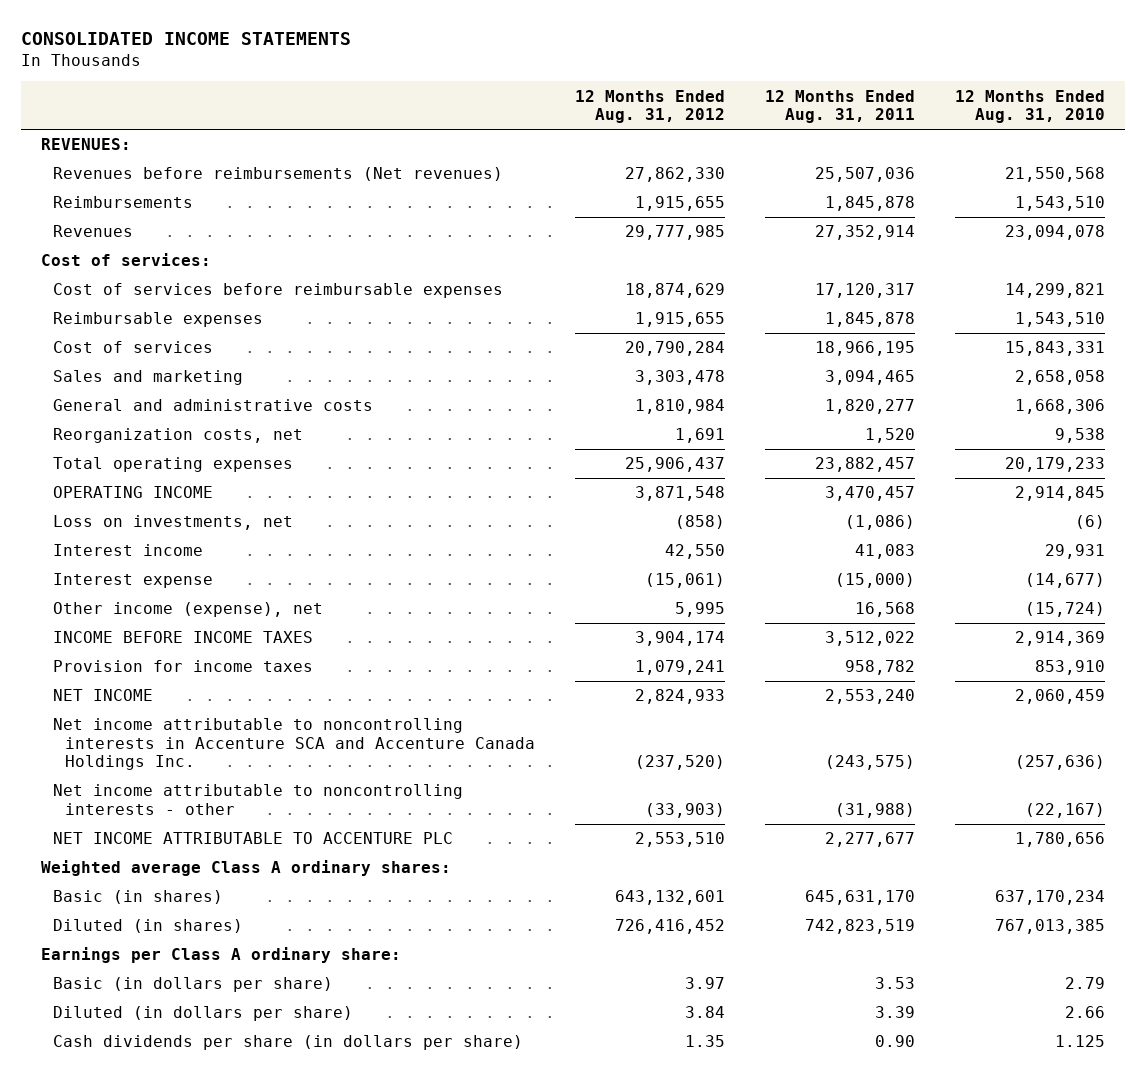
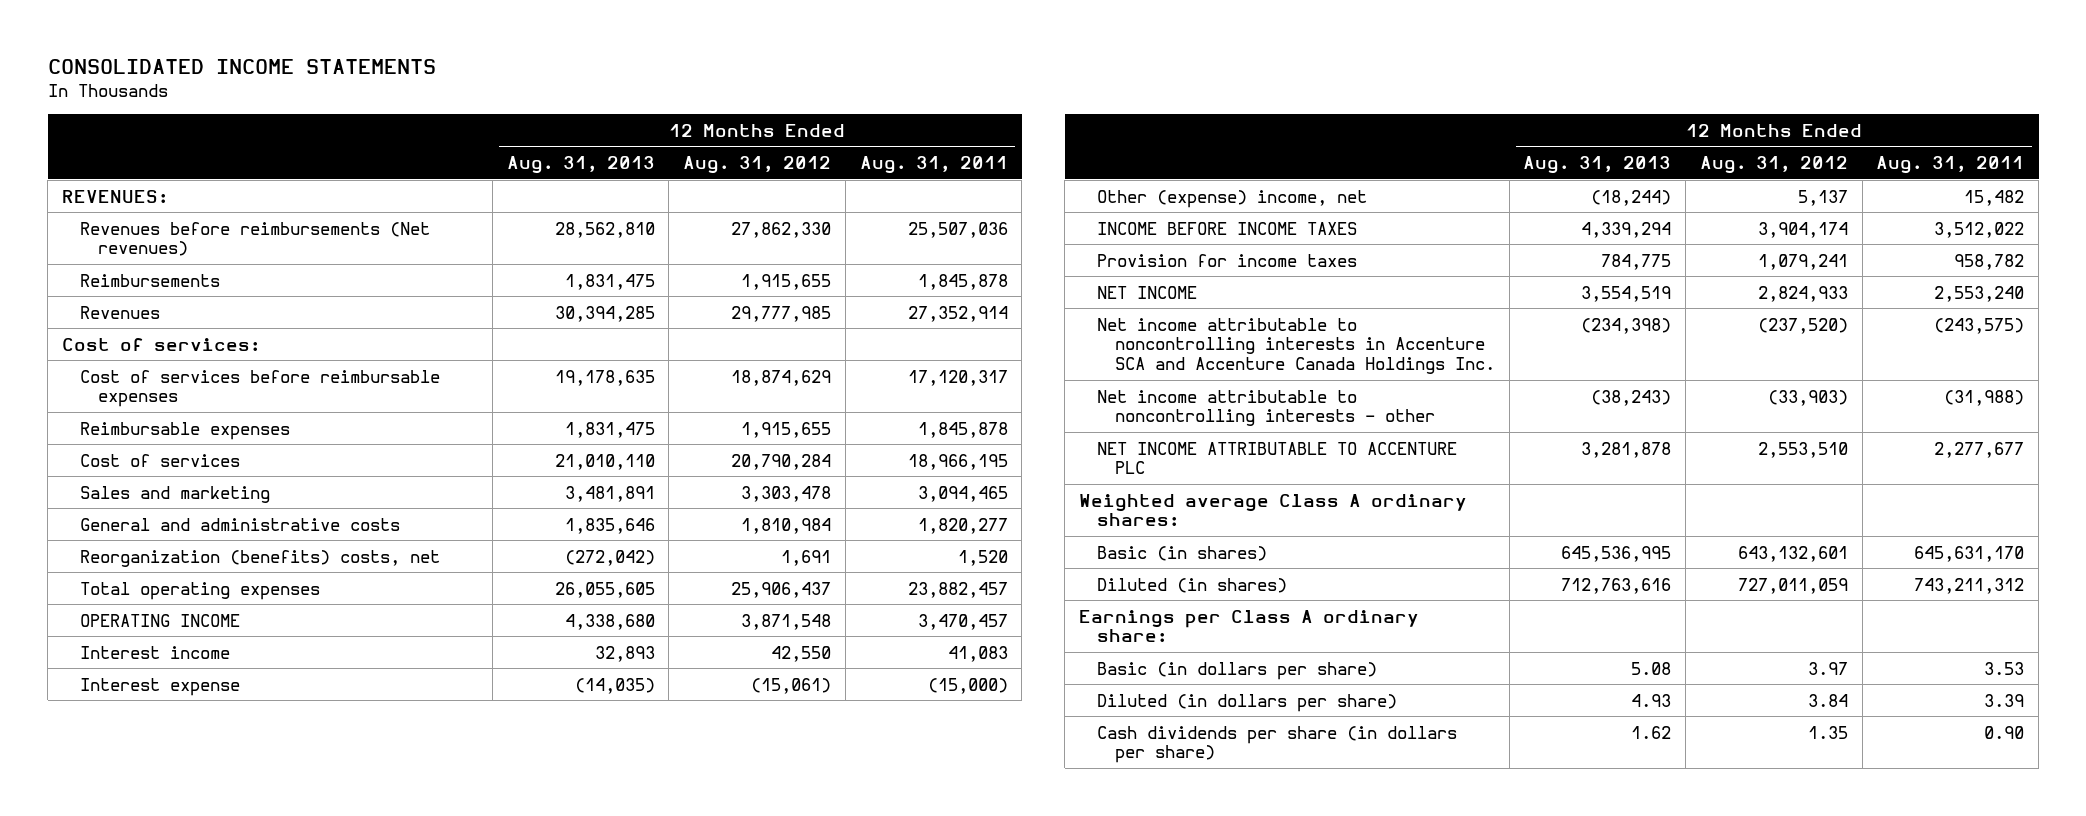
[955,89,1106,124] 12 Months Ended Aug. 31, 2010 -> none
none -> [506,156,655,175] Aug. 31, 2013
[53,428,304,444] Reorganization costs, net -> [80,549,441,567] Reorganization (benefits) costs, net
[53,515,294,531] Loss on investments, net -> none
[53,602,324,618] Other income (expense), net -> [1096,189,1367,208] Other (expense) income, net
[675,602,726,618] 5,995 -> [1797,189,1848,206] 5,137
[855,602,916,618] 16,568 -> [1964,189,2025,206] 15,482
[615,919,726,935] 726,416,452 -> [1737,577,1848,594] 727,011,059
[805,919,916,935] 742,823,519 -> [1914,577,2025,594] 743,211,312

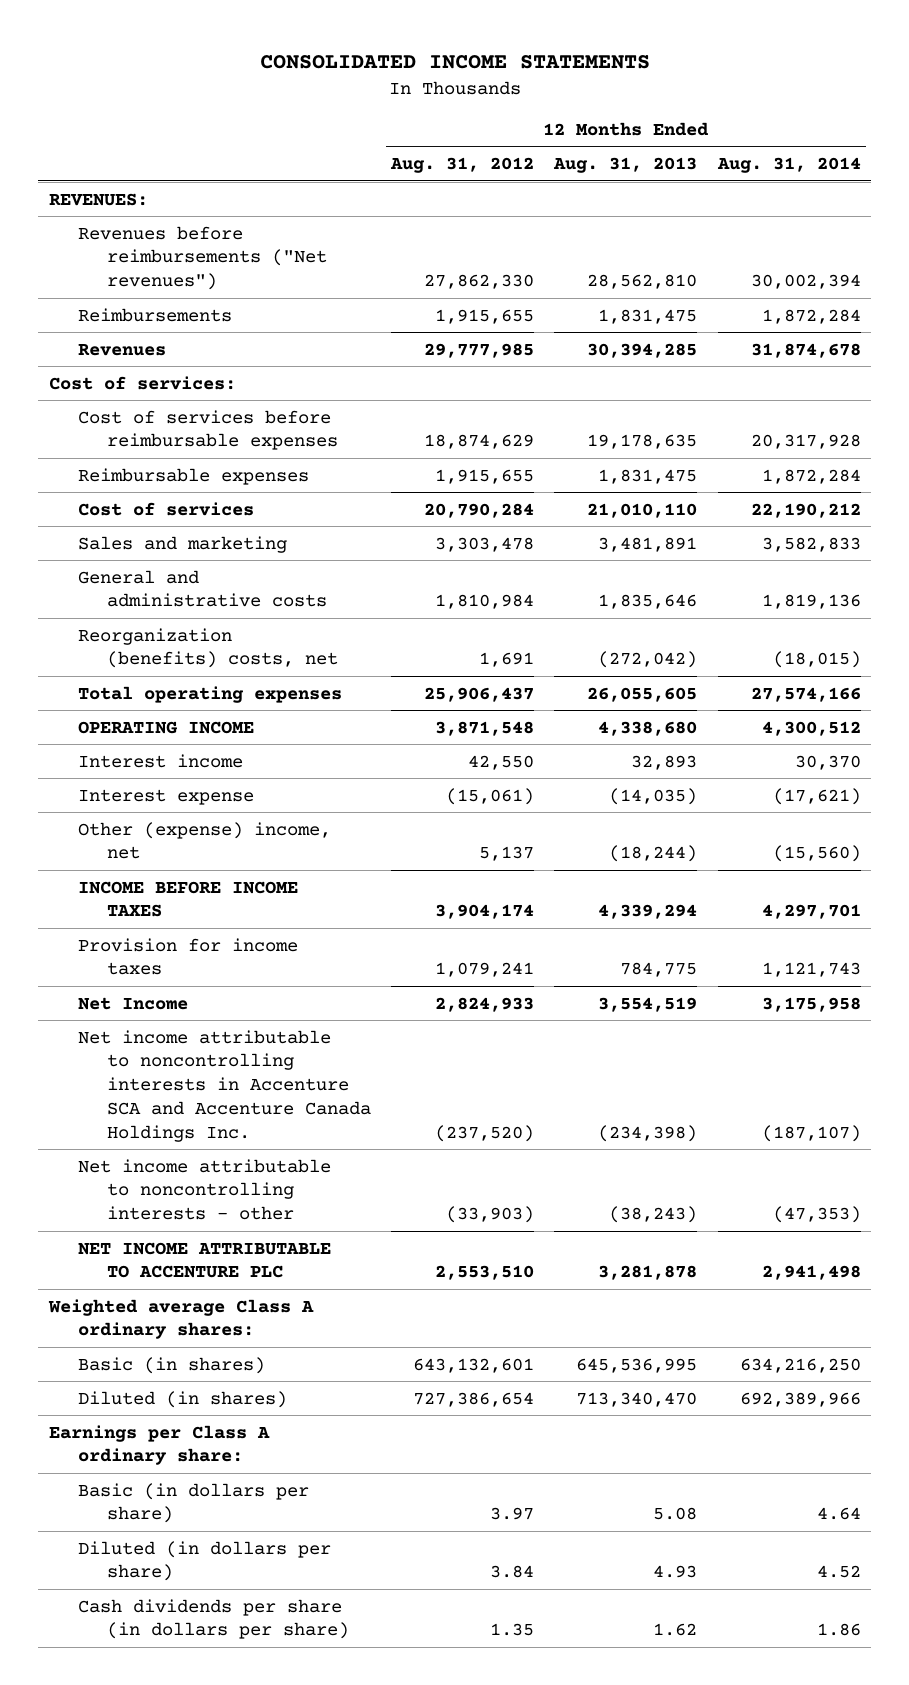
[859,156,1008,175] Aug. 31, 2011 -> none
none -> [716,157,861,174] Aug. 31, 2014
[80,221,431,257] Revenues before reimbursements (Net revenues) -> [77,225,327,291] Revenues before reimbursements ("Net revenues")
[1096,285,1197,299] NET INCOME -> [77,996,188,1010] Net Income
[1561,577,1672,594] 712,763,616 -> [576,1391,698,1407] 713,340,470
[1737,577,1848,594] 727,011,059 -> [412,1391,534,1407] 727,386,654

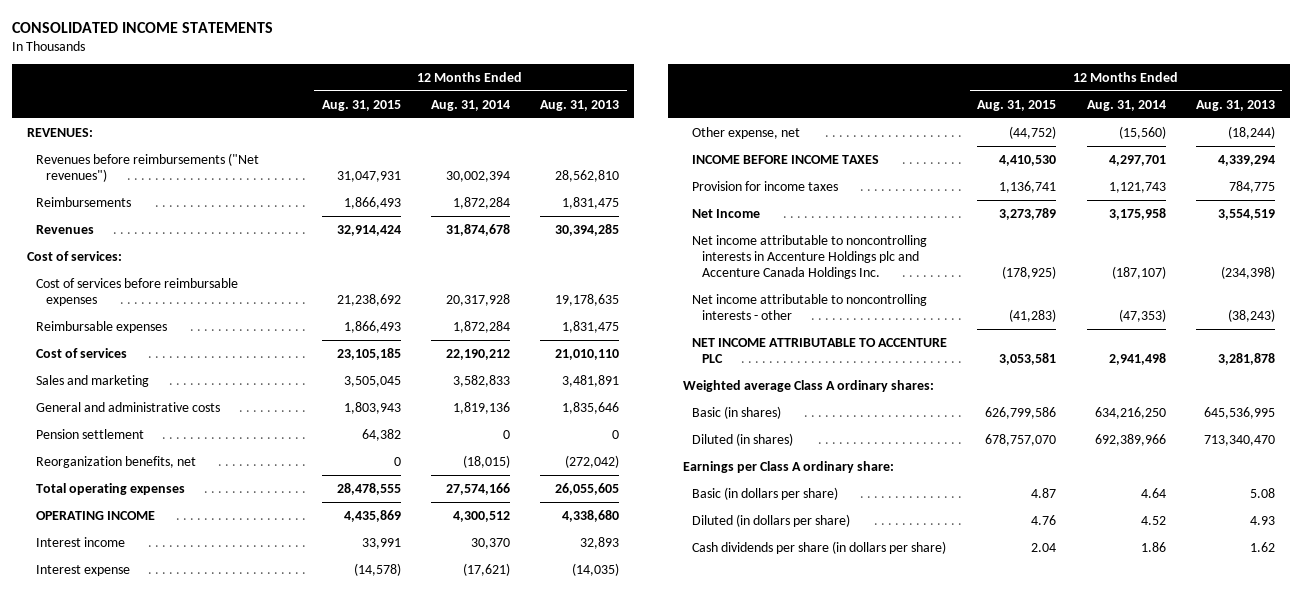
[389,157,534,174] Aug. 31, 2012 -> none
none -> [321,99,401,111] Aug. 31, 2015
none -> [36,428,145,439] Pension settlement
[77,627,338,669] Reorganization (benefits) costs, net -> [36,455,197,468] Reorganization benefits, net
[77,821,331,860] Other (expense) income, net -> [692,126,801,139] Other expense, net
[77,1029,371,1142] Net income attributable to noncontrolling interests in Accenture SCA and Accenture Canada Holdings Inc. -> [692,234,928,280] Net income attributable to noncontrolling interests in Accenture Holdings plc and Accenture Canada Holdings Inc.

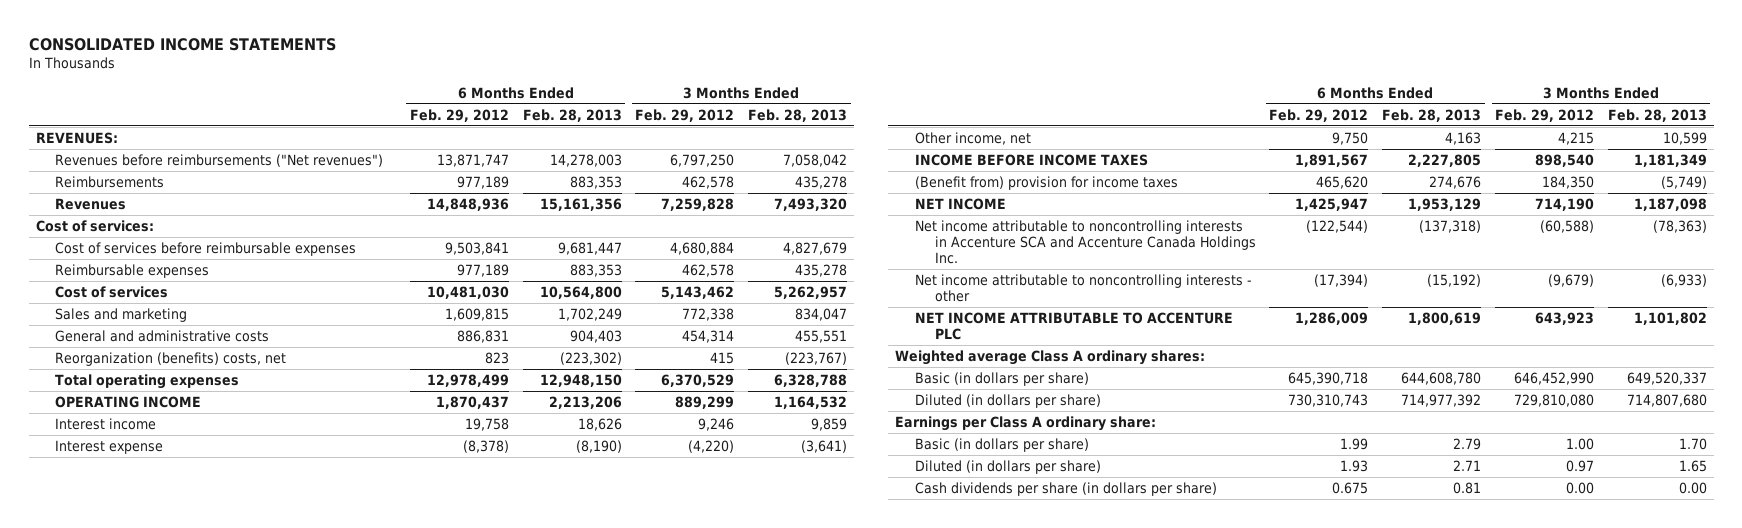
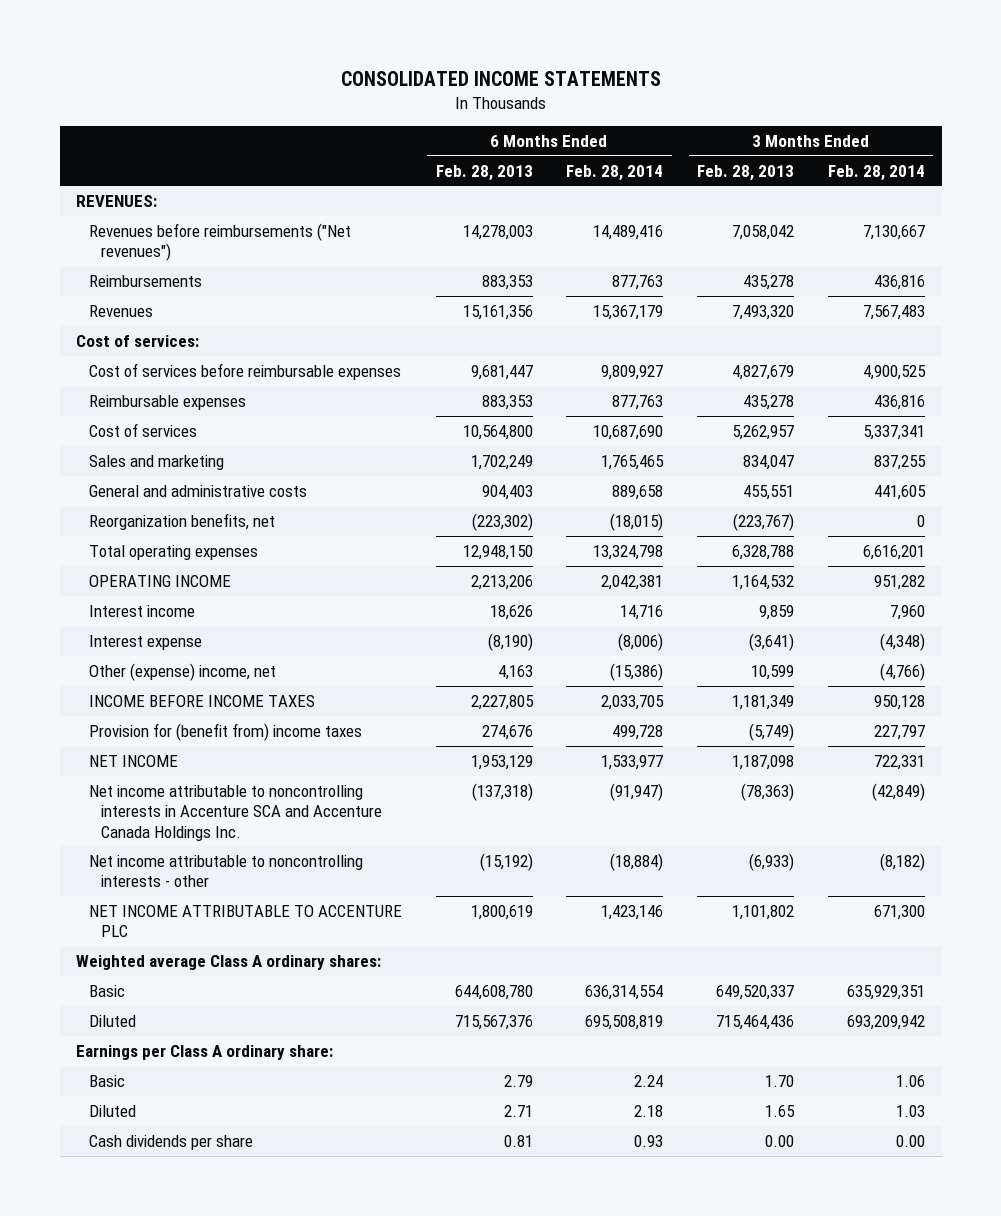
[409,108,509,122] Feb. 29, 2012 -> none
[635,108,735,122] Feb. 29, 2012 -> none
none -> [566,164,664,181] Feb. 28, 2014
none -> [827,164,925,181] Feb. 28, 2014
[55,351,287,366] Reorganization (benefits) costs, net -> [88,512,275,530] Reorganization benefits, net
[914,131,1031,145] Other income, net -> [88,662,276,681] Other (expense) income, net
[914,175,1178,190] (Benefit from) provision for income taxes -> [88,722,362,741] Provision for (benefit from) income taxes
[914,371,1089,386] Basic (in dollars per share) -> [88,984,125,997] Basic
[914,393,1101,408] Diluted (in dollars per share) -> [88,1014,136,1027] Diluted
[1401,393,1482,407] 714,977,392 -> [454,1014,533,1030] 715,567,376
[1626,393,1707,407] 714,807,680 -> [716,1014,795,1030] 715,464,436
[914,437,1089,452] Basic (in dollars per share) -> [88,1074,125,1087] Basic
[914,459,1101,474] Diluted (in dollars per share) -> [88,1104,136,1117] Diluted
[914,481,1217,496] Cash dividends per share (in dollars per share) -> [88,1134,253,1150] Cash dividends per share

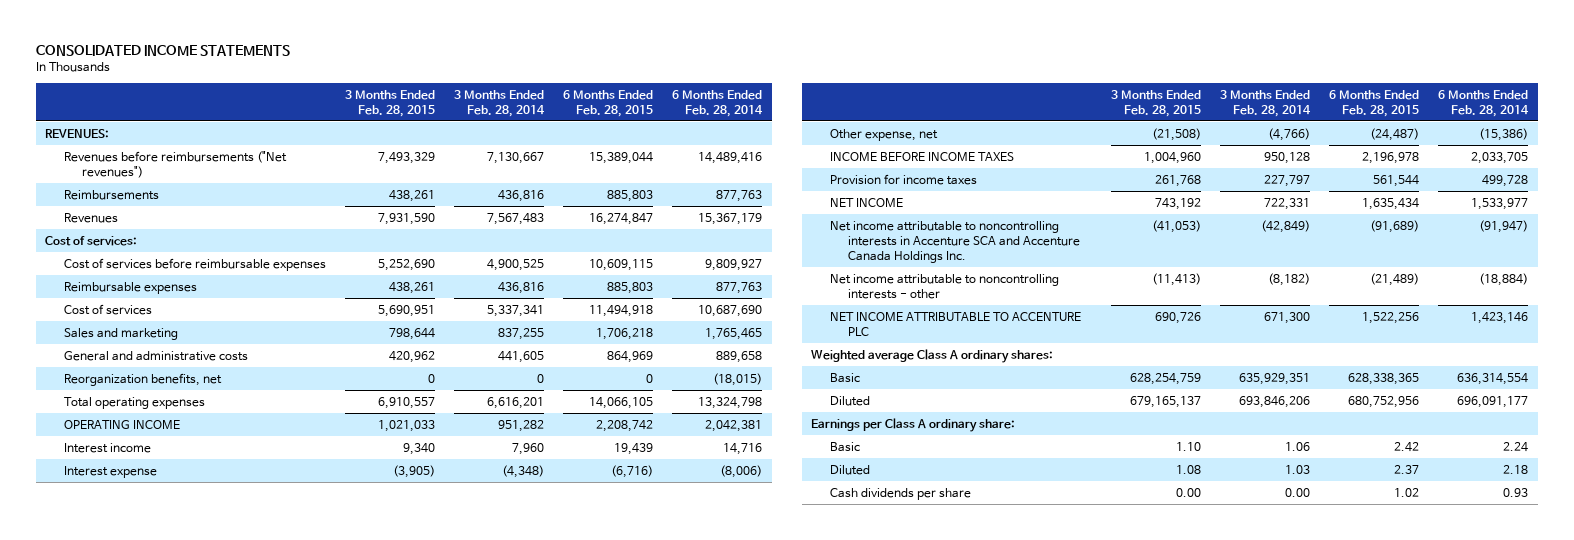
[435,164,533,181] Feb. 28, 2013 -> none
[697,164,795,181] Feb. 28, 2013 -> none
none -> [344,89,435,117] 3 Months Ended Feb. 28, 2015
none -> [563,89,654,117] 6 Months Ended Feb. 28, 2015
[88,662,276,681] Other (expense) income, net -> [829,128,938,141] Other expense, net
[88,722,362,741] Provision for (benefit from) income taxes -> [829,173,977,185] Provision for income taxes
[585,1014,664,1030] 695,508,819 -> [1457,395,1529,408] 696,091,177
[846,1014,925,1030] 693,209,942 -> [1238,395,1310,408] 693,846,206

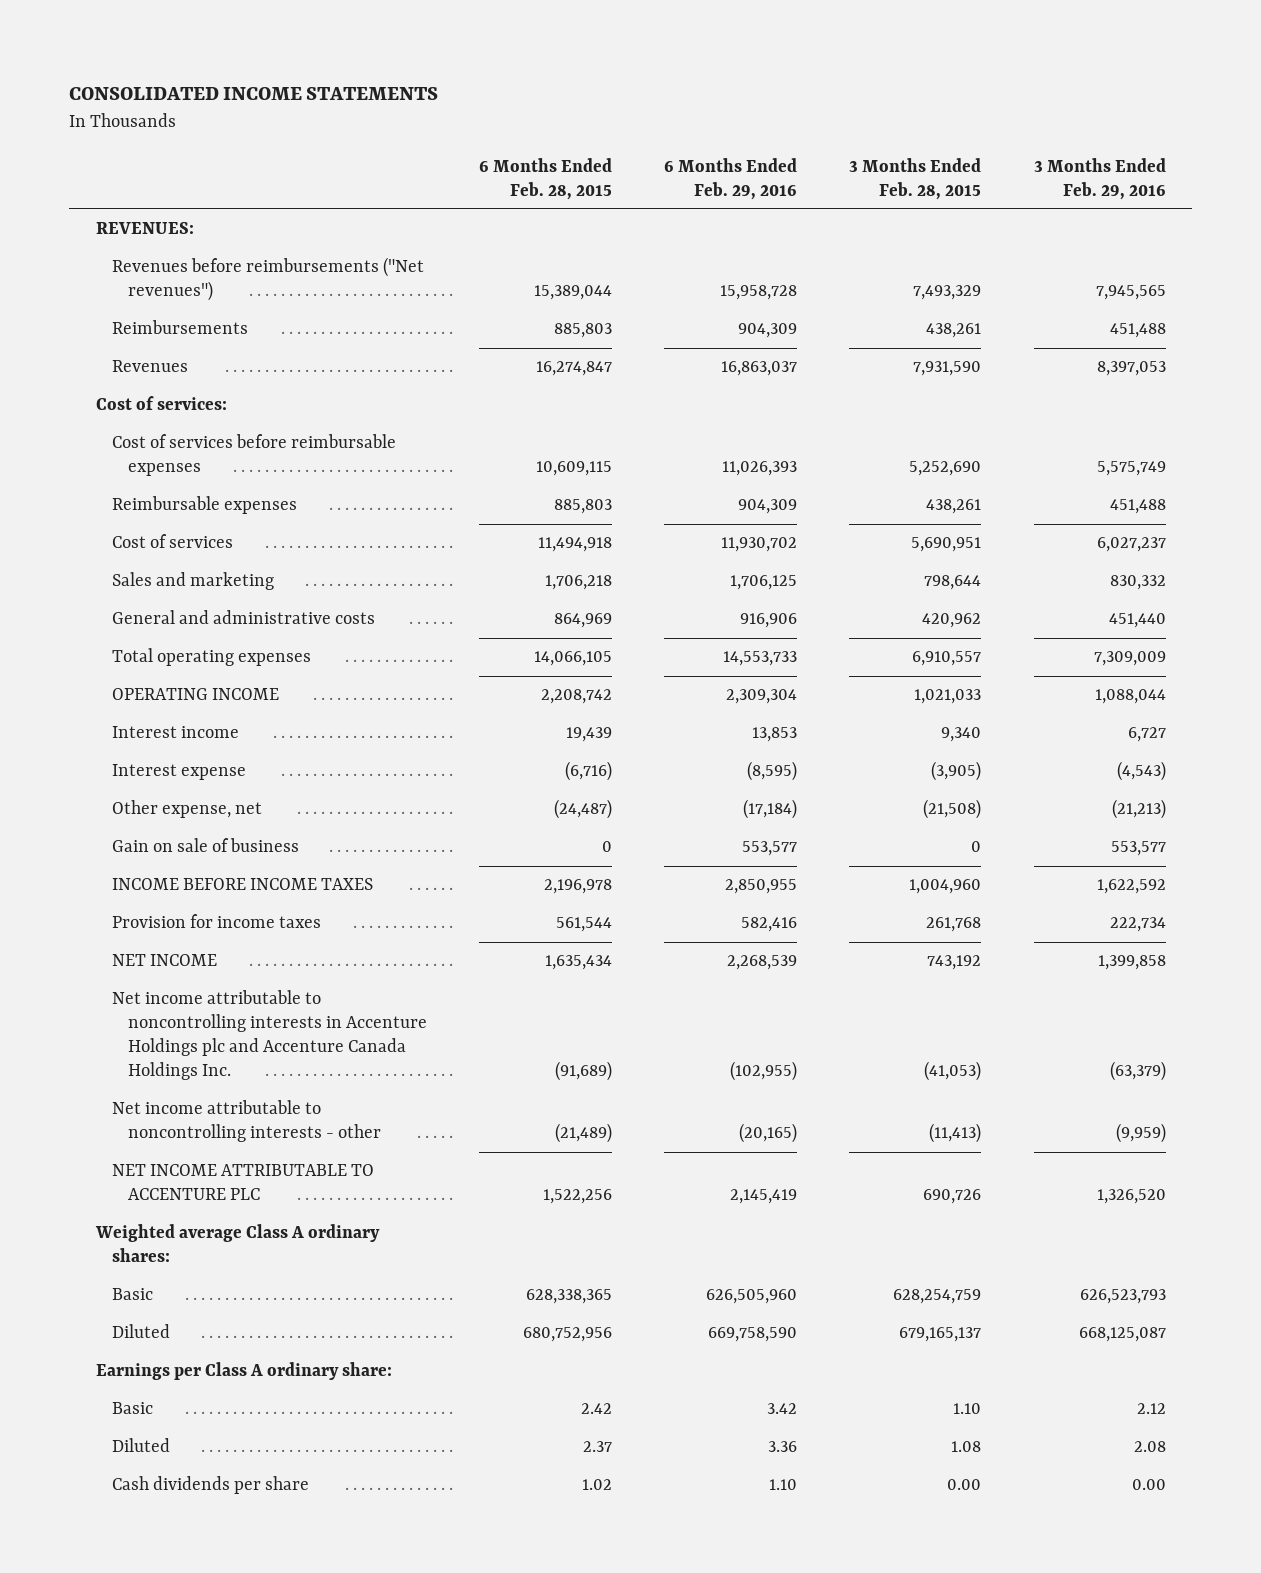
[453,89,545,117] 3 Months Ended Feb. 28, 2014 -> none
[672,89,764,117] 6 Months Ended Feb. 28, 2014 -> none
none -> [664,157,798,200] 6 Months Ended Feb. 29, 2016
none -> [1033,157,1166,200] 3 Months Ended Feb. 29, 2016
[63,372,222,386] Reorganization benefits, net -> none
none -> [111,838,299,853] Gain on sale of business
[829,220,1080,263] Net income attributable to noncontrolling interests in Accenture SCA and Accenture Canada Holdings Inc. -> [111,990,427,1081] Net income attributable to noncontrolling interests in Accenture Holdings plc and Accenture Canada Holdings Inc.

